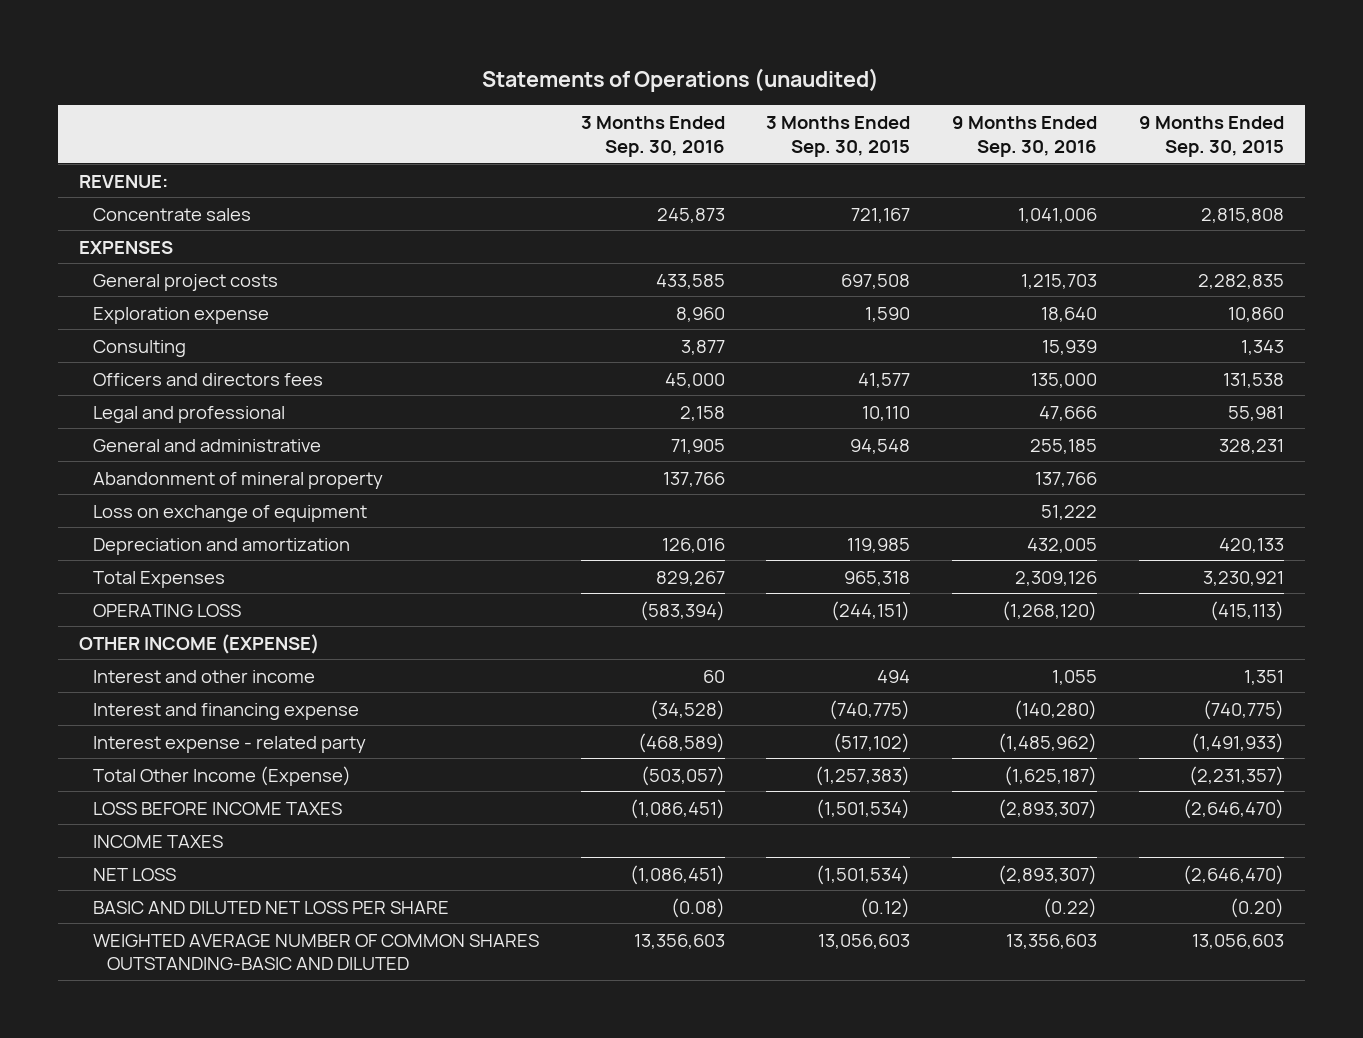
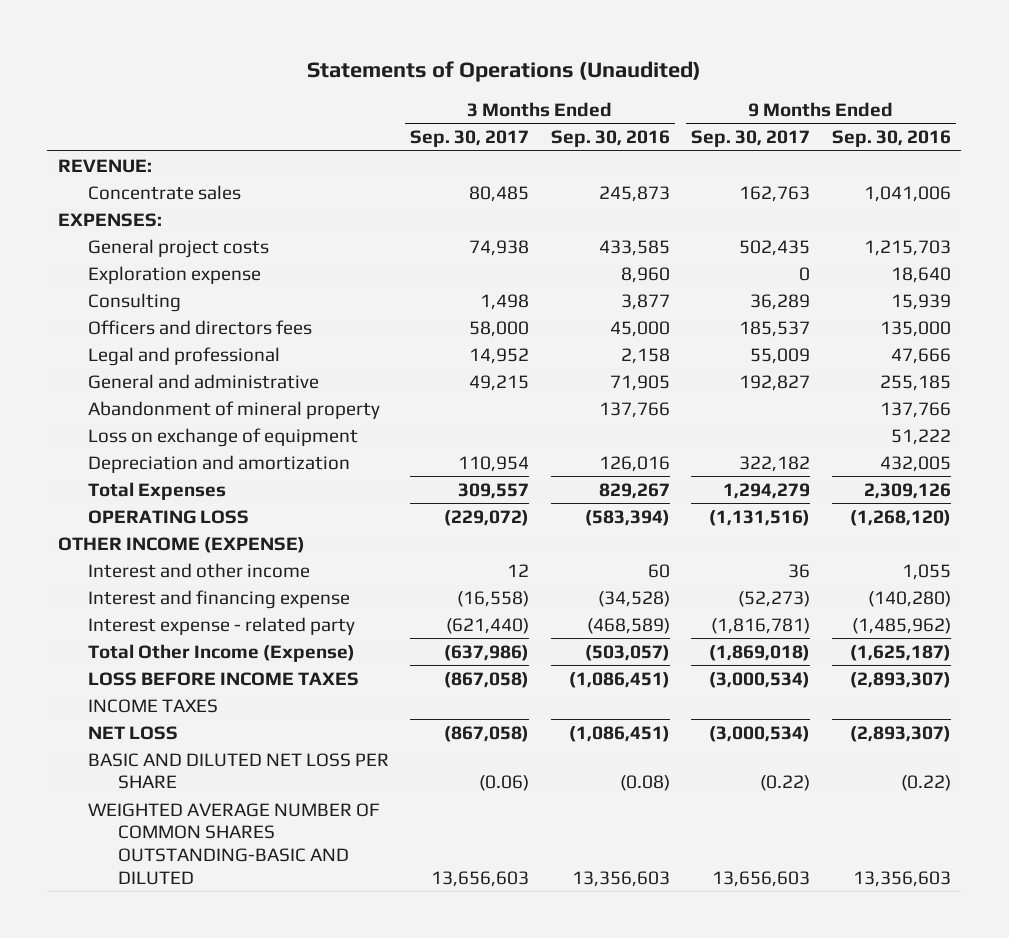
[482,67,880,92] Statements of Operations (unaudited) -> [307,60,702,82] Statements of Operations (Unaudited)
[766,115,911,157] 3 Months Ended Sep. 30, 2015 -> none
[1139,115,1285,157] 9 Months Ended Sep. 30, 2015 -> none
none -> [410,130,530,148] Sep. 30, 2017
none -> [691,130,811,148] Sep. 30, 2017
[78,240,173,254] EXPENSES -> [58,212,163,227] EXPENSES:

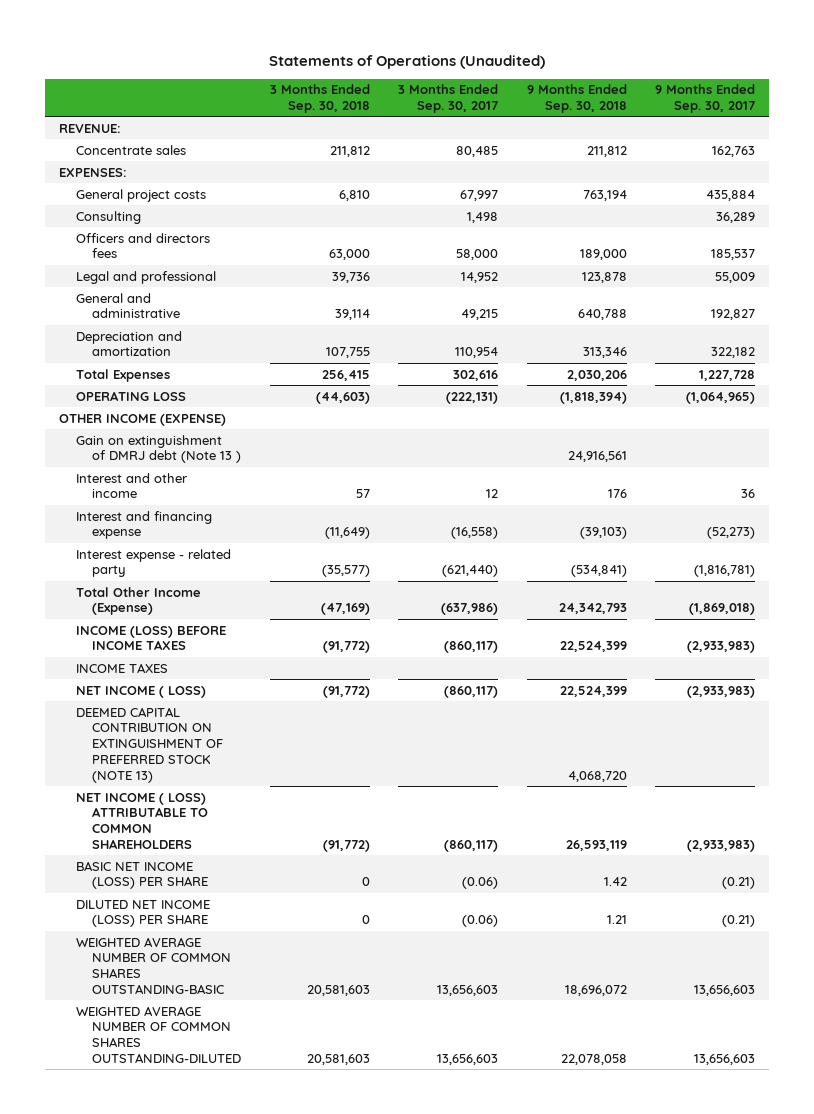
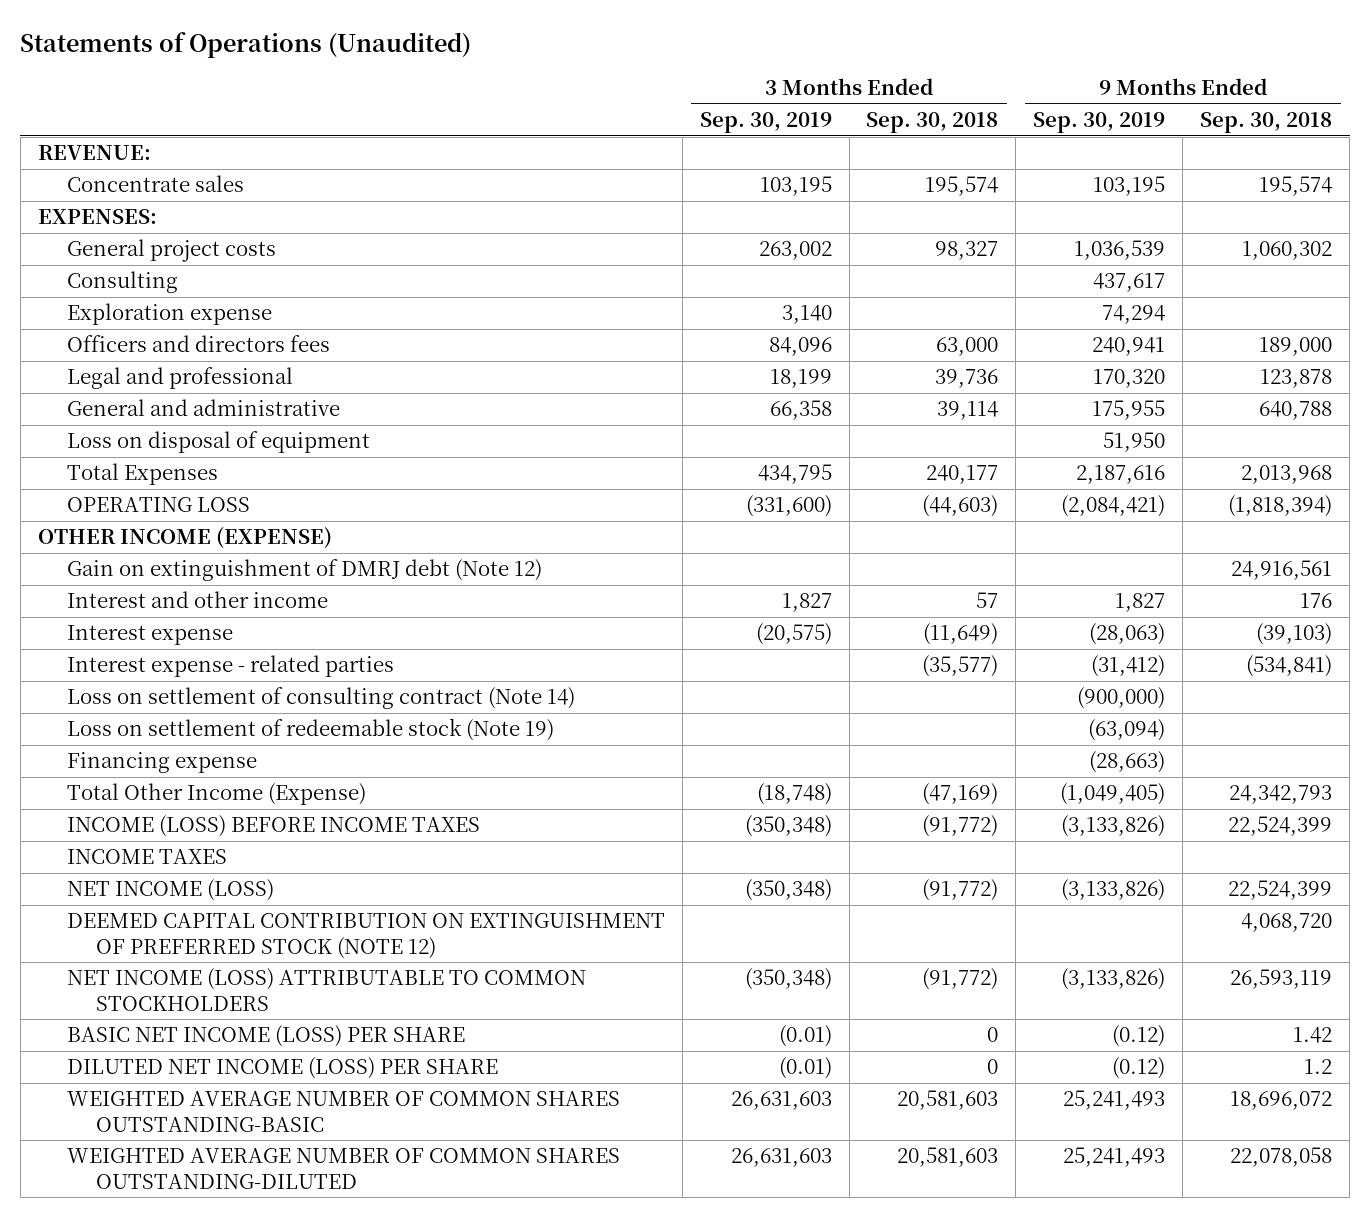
[398,84,499,114] 3 Months Ended Sep. 30, 2017 -> none
[654,84,755,114] 9 Months Ended Sep. 30, 2017 -> none
none -> [699,112,832,134] Sep. 30, 2019
none -> [1033,112,1166,134] Sep. 30, 2019
[329,145,370,157] 211,812 -> [925,176,999,197] 195,574
[586,145,627,157] 211,812 -> [1259,176,1333,197] 195,574
[338,189,370,201] 6,810 -> [935,241,999,261] 98,327
[582,189,627,201] 763,194 -> [1242,241,1333,261] 1,060,302
none -> [66,303,272,326] Exploration expense
[75,330,182,357] Depreciation and amortization -> none
none -> [66,431,370,454] Loss on disposal of equipment
[321,369,370,381] 256,415 -> [926,465,999,485] 240,177
[566,369,627,381] 2,030,206 -> [1241,465,1333,485] 2,013,968
[75,434,242,464] Gain on extinguishment of DMRJ debt (Note 13 ) -> [66,559,542,582] Gain on extinguishment of DMRJ debt (Note 12)
[75,510,212,540] Interest and financing expense -> [66,625,233,646] Interest expense
[75,548,231,578] Interest expense - related party -> [66,655,394,678] Interest expense - related parties
none -> [66,687,575,710] Loss on settlement of consulting contract (Note 14)
none -> [66,718,554,742] Loss on settlement of redeemable stock (Note 19)
none -> [66,752,257,774] Financing expense
[75,685,206,698] NET INCOME ( LOSS) -> [66,879,274,902] NET INCOME (LOSS)
[75,706,224,783] DEEMED CAPITAL CONTRIBUTION ON EXTINGUISHMENT OF PREFERRED STOCK (NOTE 13) -> [66,913,665,959] DEEMED CAPITAL CONTRIBUTION ON EXTINGUISHMENT OF PREFERRED STOCK (NOTE 12)
[75,792,209,849] NET INCOME ( LOSS) ATTRIBUTABLE TO COMMON SHAREHOLDERS -> [66,968,586,1011] NET INCOME (LOSS) ATTRIBUTABLE TO COMMON STOCKHOLDERS
[606,915,627,925] 1.21 -> [1304,1059,1333,1075] 1.2

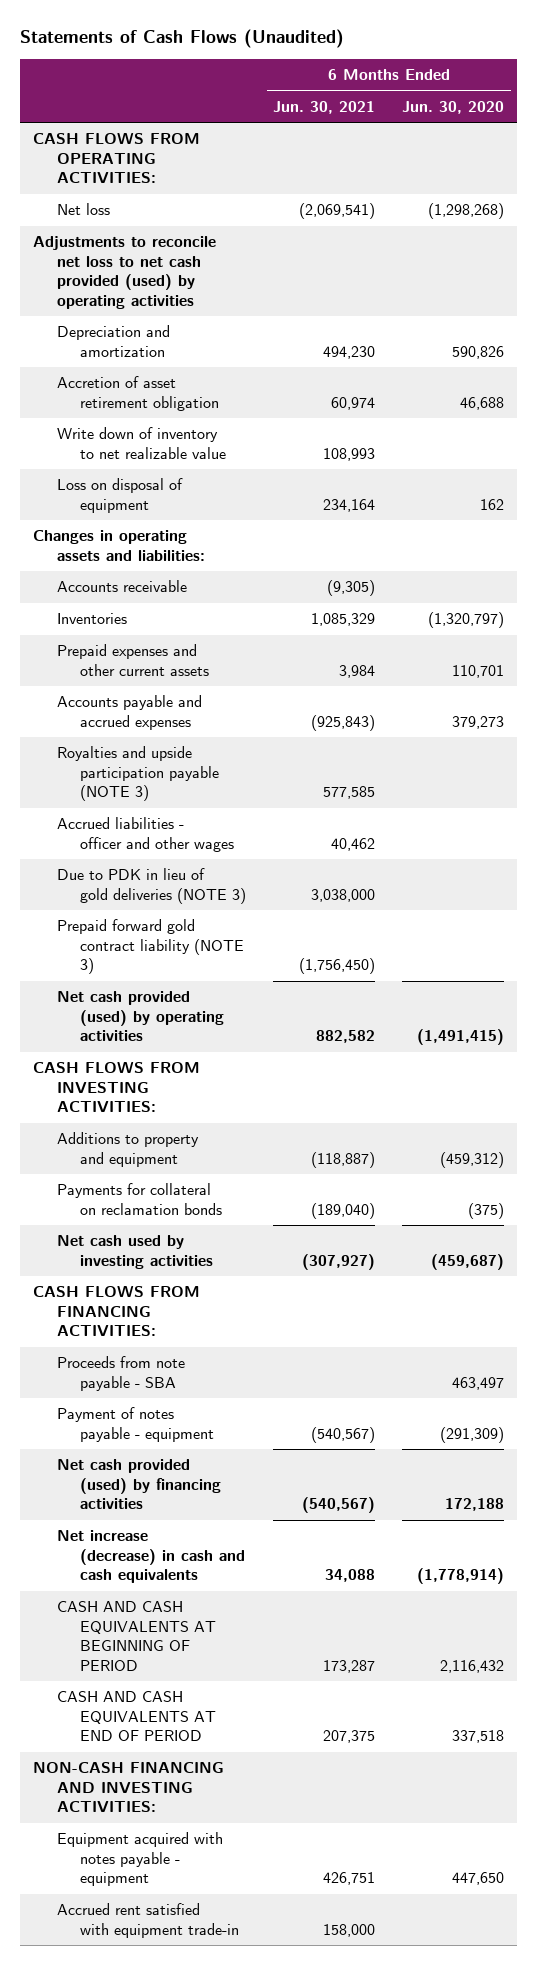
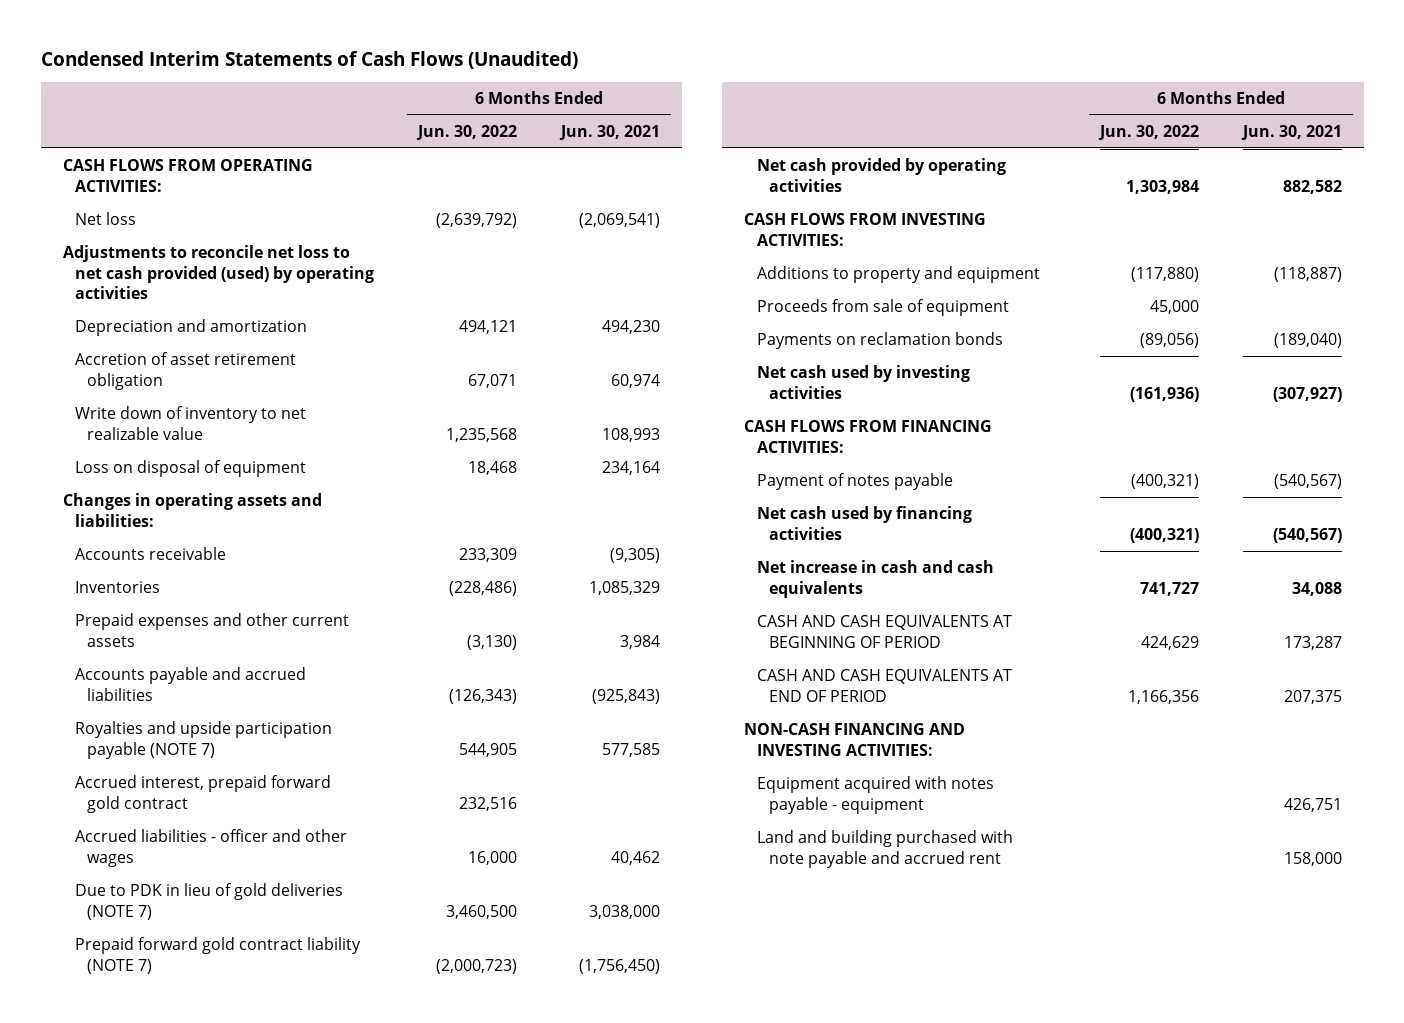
[19,29,344,49] Statements of Cash Flows (Unaudited) -> [40,50,578,69] Condensed Interim Statements of Cash Flows (Unaudited)
[402,100,505,114] Jun. 30, 2020 -> none
none -> [415,124,517,140] Jun. 30, 2022
[56,695,202,730] Accounts payable and accrued expenses -> [74,667,306,701] Accounts payable and accrued liabilities
[56,746,220,802] Royalties and upside participation payable (NOTE 3) -> [74,721,332,759] Royalties and upside participation payable (NOTE 7)
none -> [74,775,331,813] Accrued interest, prepaid forward gold contract
[56,868,247,904] Due to PDK in lieu of gold deliveries (NOTE 3) -> [74,883,343,920] Due to PDK in lieu of gold deliveries (NOTE 7)
[56,919,245,975] Prepaid forward gold contract liability (NOTE 3) -> [74,937,361,974] Prepaid forward gold contract liability (NOTE 7)
[56,991,225,1042] Net cash provided (used) by operating activities -> [756,158,1006,192] Net cash provided by operating activities
none -> [756,299,1009,317] Proceeds from sale of equipment
[56,1183,223,1215] Payments for collateral on reclamation bonds -> [756,332,1003,350] Payments on reclamation bonds
[56,1356,185,1391] Proceeds from note payable - SBA -> none
[56,1407,215,1442] Payment of notes payable - equipment -> [756,473,953,491] Payment of notes payable
[56,1459,222,1510] Net cash provided (used) by financing activities -> [756,506,972,540] Net cash used by financing activities
[56,1530,246,1584] Net increase (decrease) in cash and cash equivalents -> [756,560,994,598] Net increase in cash and cash equivalents
[56,1903,240,1938] Accrued rent satisfied with equipment trade-in -> [756,830,1013,868] Land and building purchased with note payable and accrued rent

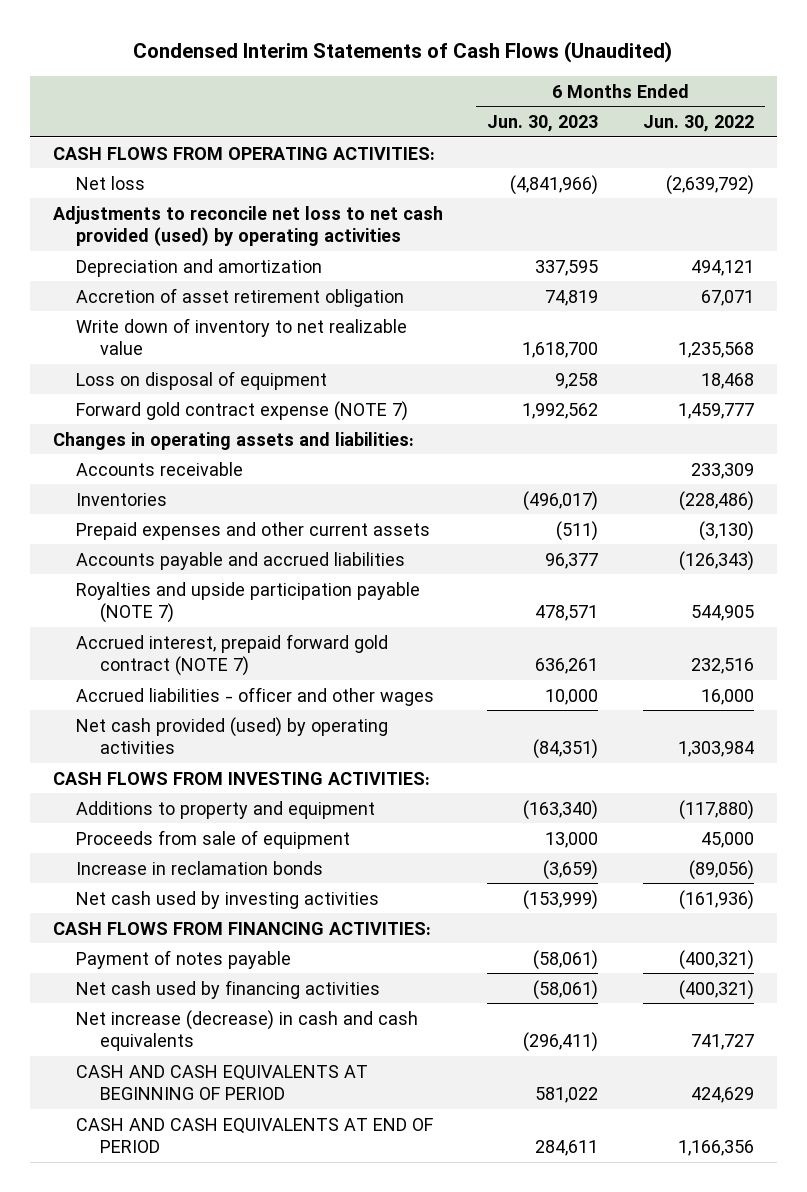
[558,124,660,140] Jun. 30, 2021 -> none
none -> [487,114,599,132] Jun. 30, 2023
none -> [76,400,409,421] Forward gold contract expense (NOTE 7)
[74,775,331,813] Accrued interest, prepaid forward gold contract -> [76,633,389,677] Accrued interest, prepaid forward gold contract (NOTE 7)
[74,883,343,920] Due to PDK in lieu of gold deliveries (NOTE 7) -> none
[74,937,361,974] Prepaid forward gold contract liability (NOTE 7) -> none
[756,158,1006,192] Net cash provided by operating activities -> [76,716,389,755] Net cash provided (used) by operating activities
[756,332,1003,350] Payments on reclamation bonds -> [76,860,324,875] Increase in reclamation bonds
[756,560,994,598] Net increase in cash and cash equivalents -> [76,1009,419,1052] Net increase (decrease) in cash and cash equivalents
[744,723,966,756] NON-CASH FINANCING AND INVESTING ACTIVITIES: -> none
[756,776,994,814] Equipment acquired with notes payable - equipment -> none
[756,830,1013,868] Land and building purchased with note payable and accrued rent -> none

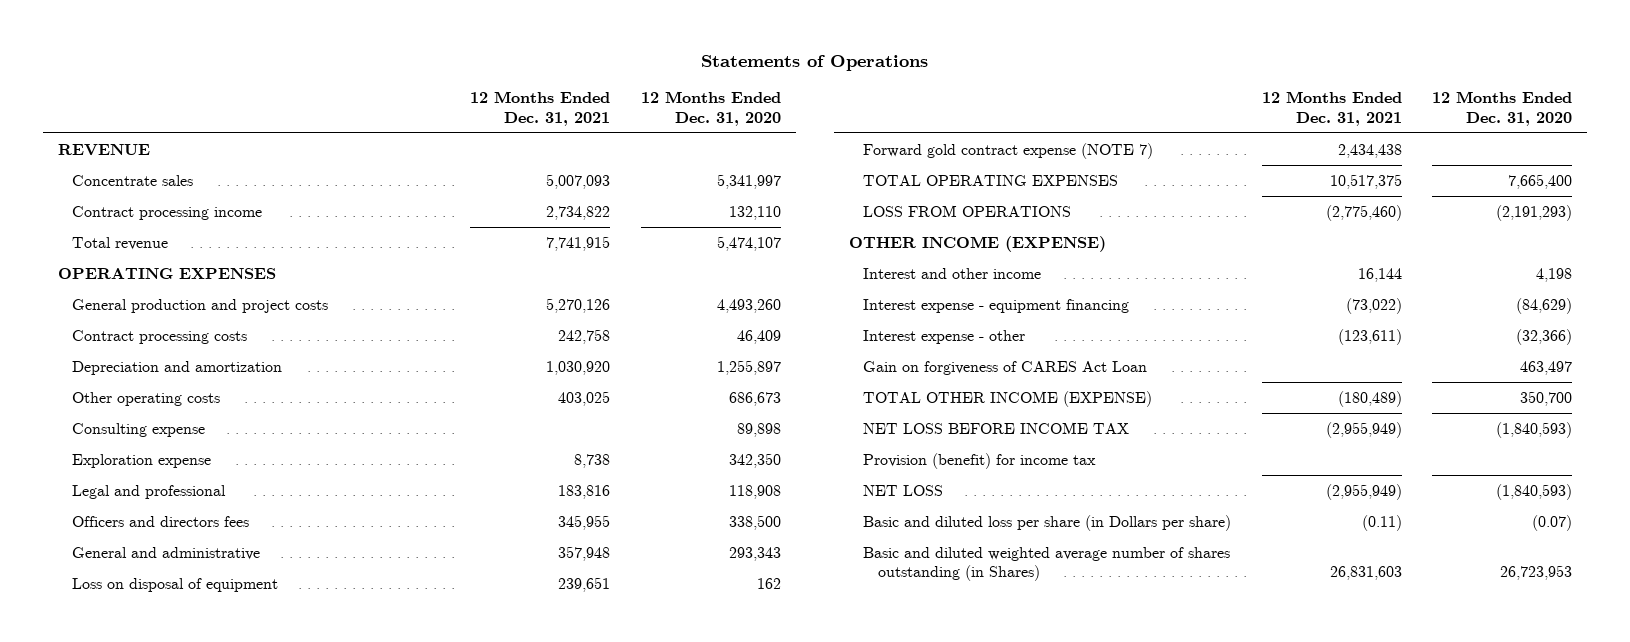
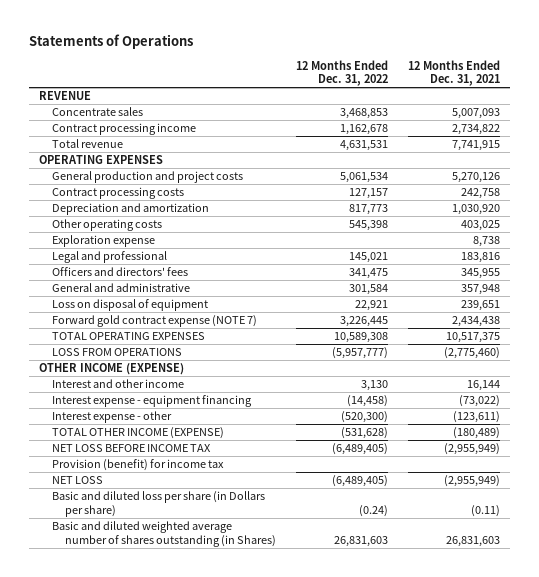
[640,90,781,126] 12 Months Ended Dec. 31, 2020 -> none
none -> [295,59,388,87] 12 Months Ended Dec. 31, 2022
[72,422,206,437] Consulting expense -> none
[72,515,250,527] Officers and directors fees -> [51,267,188,277] Officers and directors' fees
[863,360,1148,375] Gain on forgiveness of CARES Act Loan -> none

